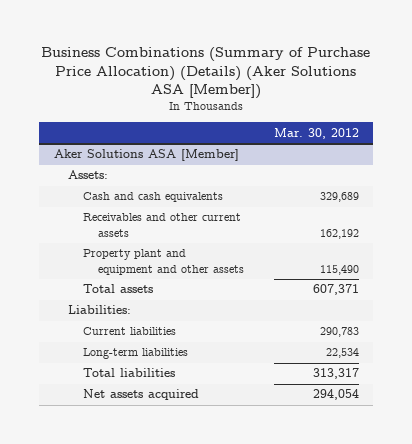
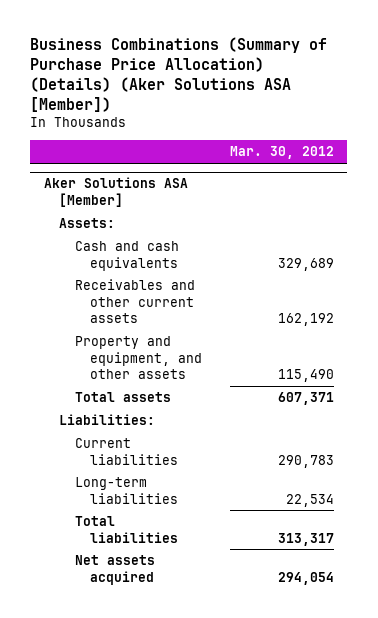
[83,249,244,275] Property plant and equipment and other assets -> [74,336,202,380] Property and equipment, and other assets

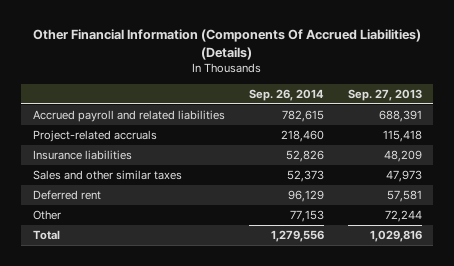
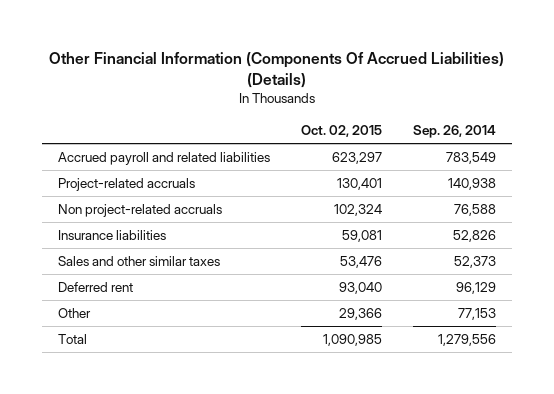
[347,88,422,101] Sep. 27, 2013 -> none
none -> [301,125,383,138] Oct. 02, 2015
[281,110,324,123] 782,615 -> [446,152,497,165] 783,549
[280,130,324,143] 218,460 -> [448,178,497,191] 140,938
none -> [57,204,222,218] Non project-related accruals

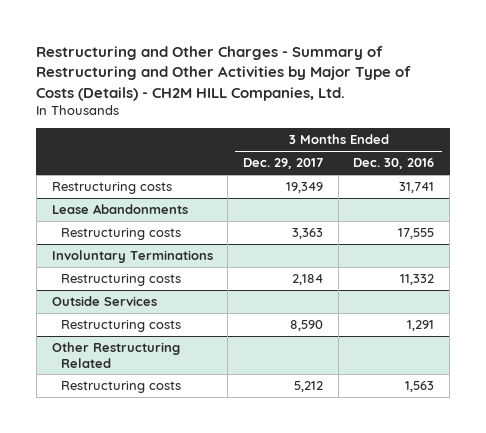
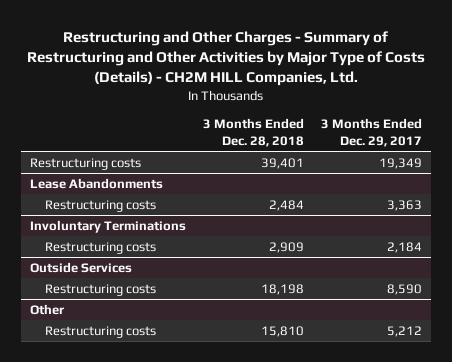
[353,158,435,170] Dec. 30, 2016 -> none
none -> [202,117,304,148] 3 Months Ended Dec. 28, 2018
[51,342,180,368] Other Restructuring Related -> [29,303,64,315] Other

